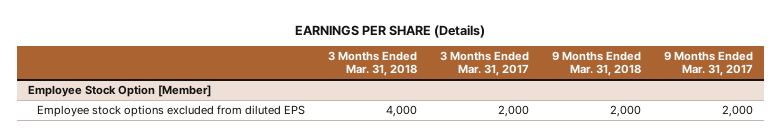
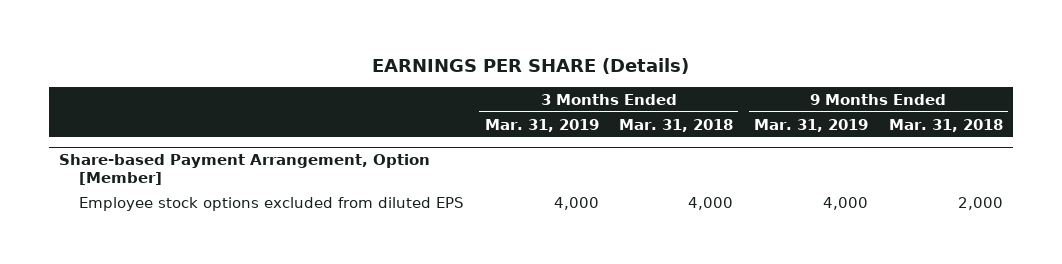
[440,50,530,77] 3 Months Ended Mar. 31, 2017 -> none
[663,50,753,77] 9 Months Ended Mar. 31, 2017 -> none
none -> [484,118,599,132] Mar. 31, 2019
none -> [753,118,868,132] Mar. 31, 2019
[28,84,212,97] Employee Stock Option [Member] -> [59,153,431,185] Share-based Payment Arrangement, Option [Member]

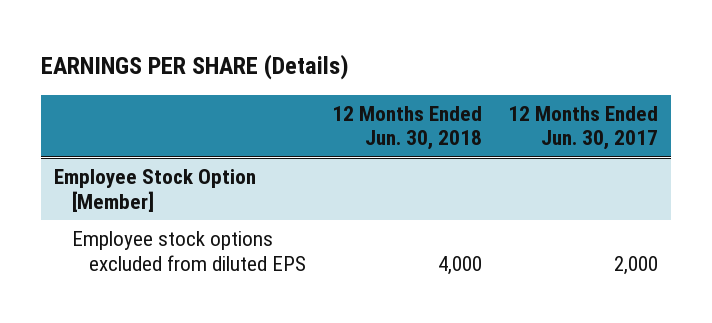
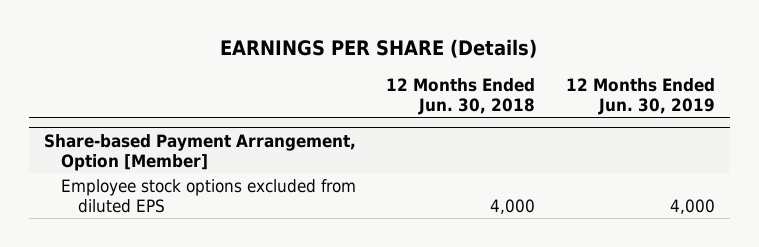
[507,105,658,151] 12 Months Ended Jun. 30, 2017 -> none
none -> [565,78,715,115] 12 Months Ended Jun. 30, 2019
[54,168,257,212] Employee Stock Option [Member] -> [43,133,356,171] Share-based Payment Arrangement, Option [Member]

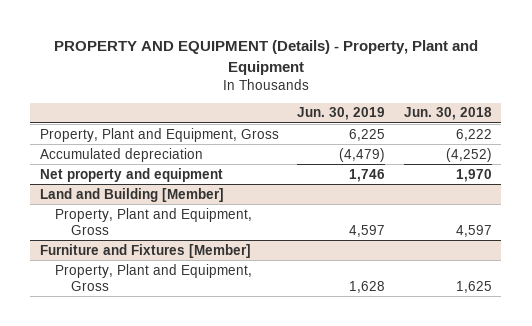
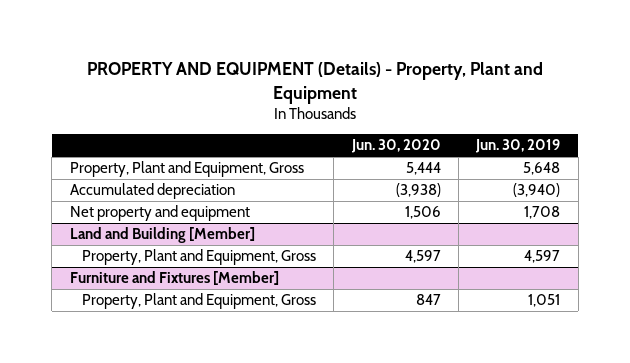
[403,107,492,121] Jun. 30, 2018 -> none
none -> [350,139,441,154] Jun. 30, 2020
[349,128,386,141] 6,225 -> [523,162,561,176] 5,648
[339,147,386,162] (4,479) -> [513,183,561,198] (3,940)
[349,168,386,182] 1,746 -> [524,206,561,220] 1,708
[349,280,386,293] 1,628 -> [528,294,561,308] 1,051

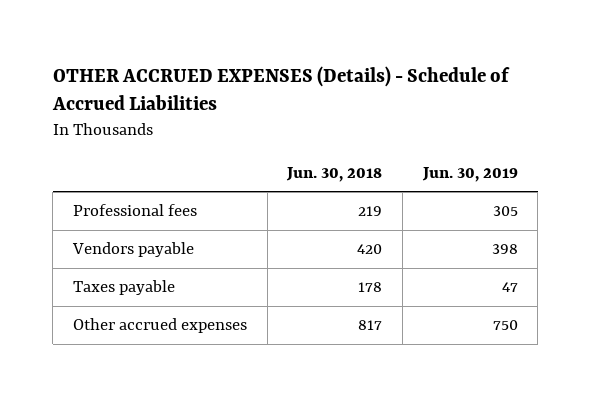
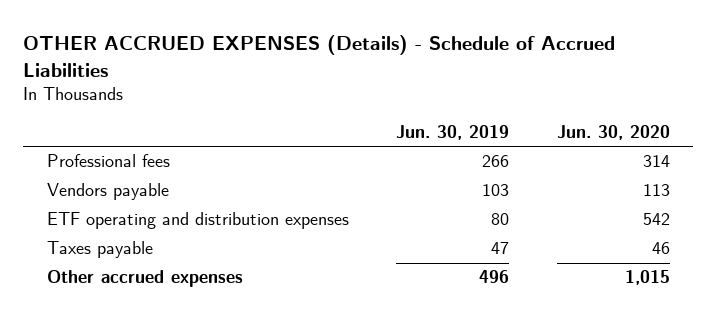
[286,166,383,182] Jun. 30, 2018 -> none
none -> [556,124,670,140] Jun. 30, 2020
[492,206,518,217] 305 -> [482,155,510,168] 266
[491,244,518,255] 398 -> [482,184,510,197] 103
none -> [46,212,349,230] ETF operating and distribution expenses
[492,320,518,331] 750 -> [479,270,510,284] 496

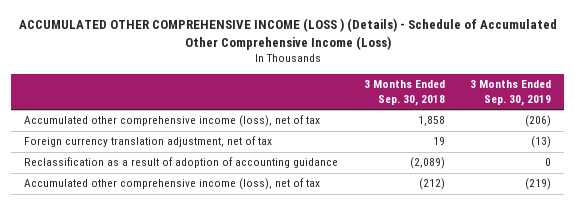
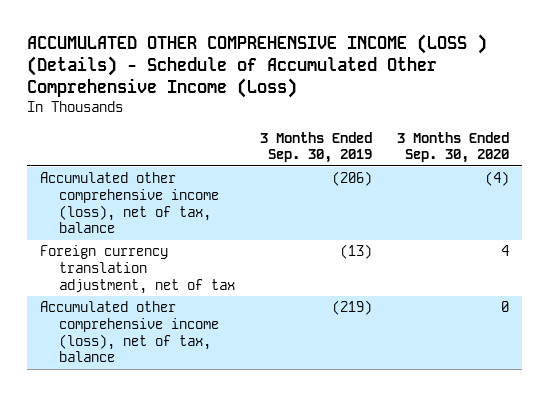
[363,80,445,106] 3 Months Ended Sep. 30, 2018 -> none
none -> [397,131,510,164] 3 Months Ended Sep. 30, 2020
[24,115,321,128] Accumulated other comprehensive income (loss), net of tax -> [40,172,219,234] Accumulated other comprehensive income (loss), net of tax, balance
[24,157,339,169] Reclassification as a result of adoption of accounting guidance -> none
[24,178,321,191] Accumulated other comprehensive income (loss), net of tax -> [40,301,219,363] Accumulated other comprehensive income (loss), net of tax, balance

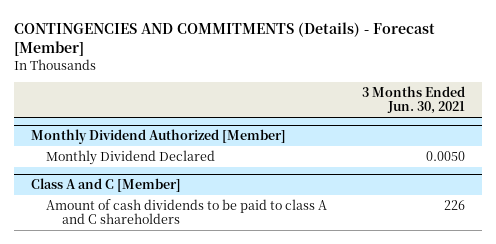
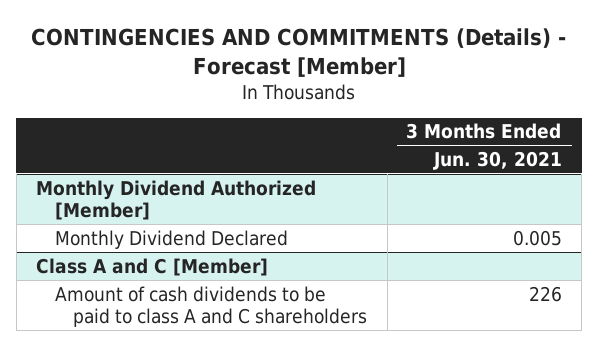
[425,150,465,161] 0.0050 -> [512,229,562,246] 0.005

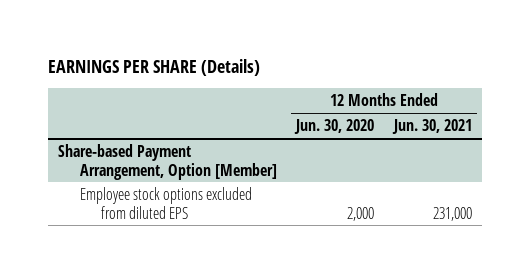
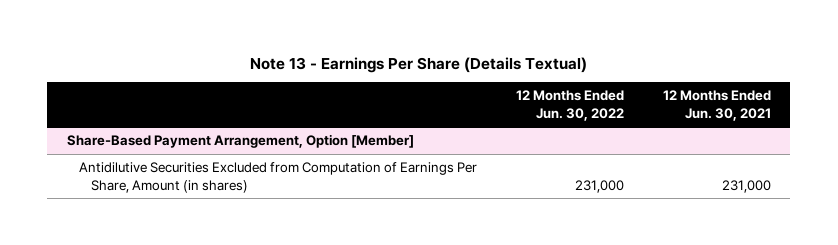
[48,58,261,76] EARNINGS PER SHARE (Details) -> [249,56,587,73] Note 13 - Earnings Per Share (Details Textual)
[294,119,375,135] Jun. 30, 2020 -> none
none -> [515,90,624,121] 12 Months Ended Jun. 30, 2022
[58,144,277,180] Share-based Payment Arrangement, Option [Member] -> [66,134,414,149] Share-Based Payment Arrangement, Option [Member]
[79,187,252,219] Employee stock options excluded from diluted EPS -> [78,162,477,193] Antidilutive Securities Excluded from Computation of Earnings Per Share, Amount (in shares)

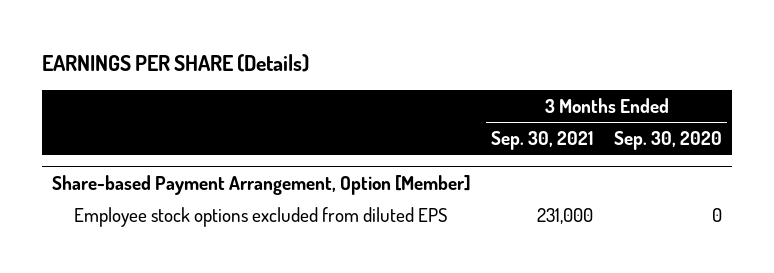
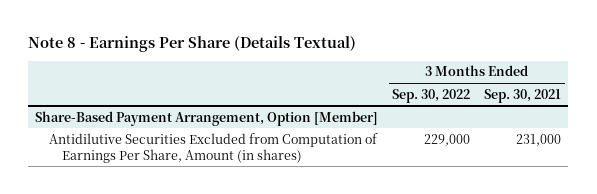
[41,53,309,72] EARNINGS PER SHARE (Details) -> [28,36,357,53] Note 8 - Earnings Per Share (Details Textual)
[613,131,722,151] Sep. 30, 2020 -> none
none -> [392,88,471,103] Sep. 30, 2022
[51,174,471,195] Share-based Payment Arrangement, Option [Member] -> [35,110,379,126] Share-Based Payment Arrangement, Option [Member]
[73,207,448,228] Employee stock options excluded from diluted EPS -> [48,132,378,163] Antidilutive Securities Excluded from Computation of Earnings Per Share, Amount (in shares)

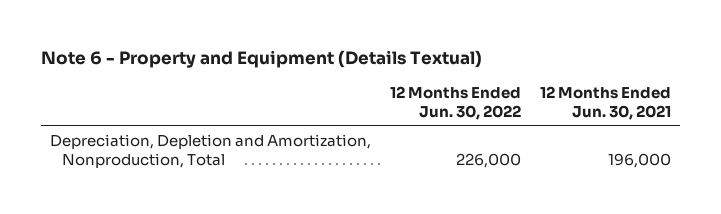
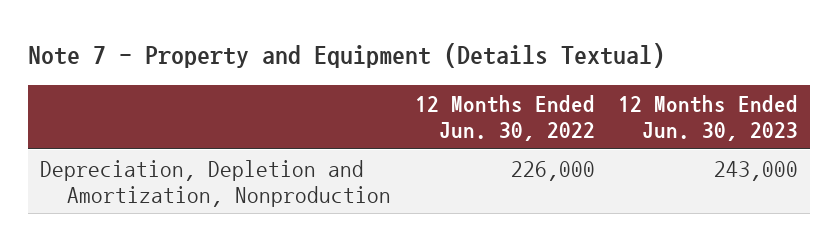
[41,50,483,69] Note 6 - Property and Equipment (Details Textual) -> [28,42,666,68] Note 7 - Property and Equipment (Details Textual)
[539,86,671,121] 12 Months Ended Jun. 30, 2021 -> none
none -> [617,95,798,142] 12 Months Ended Jun. 30, 2023
[50,134,372,169] Depreciation, Depletion and Amortization, Nonproduction, Total -> [39,159,392,208] Depreciation, Depletion and Amortization, Nonproduction

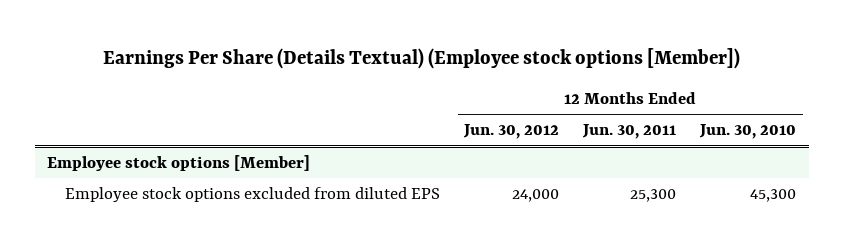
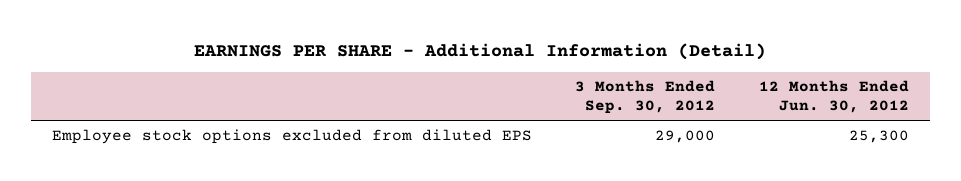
[102,48,740,70] Earnings Per Share (Details Textual) (Employee stock options [Member]) -> [194,42,767,60] EARNINGS PER SHARE - Additional Information (Detail)
[582,124,677,140] Jun. 30, 2011 -> none
[699,124,797,140] Jun. 30, 2010 -> none
none -> [575,79,716,115] 3 Months Ended Sep. 30, 2012
[47,155,311,172] Employee stock options [Member] -> none
[512,189,560,203] 24,000 -> [848,130,909,144] 25,300

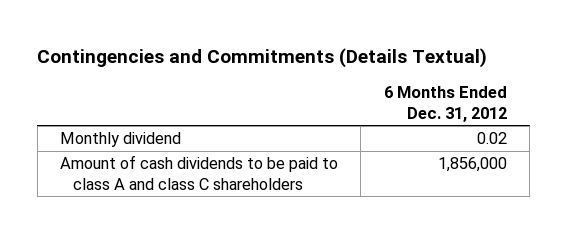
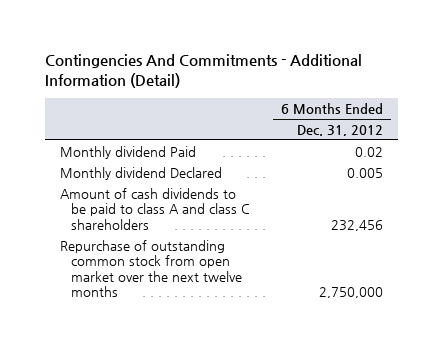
[37,48,488,69] Contingencies and Commitments (Details Textual) -> [44,54,362,89] Contingencies And Commitments - Additional Information (Detail)
none -> [60,145,197,159] Monthly dividend Paid
[60,132,182,148] Monthly dividend -> [60,166,223,180] Monthly dividend Declared
[476,132,507,145] 0.02 -> [347,167,384,178] 0.005
[437,157,507,173] 1,856,000 -> [331,219,384,231] 232,456
none -> [60,239,243,298] Repurchase of outstanding common stock from open market over the next twelve months

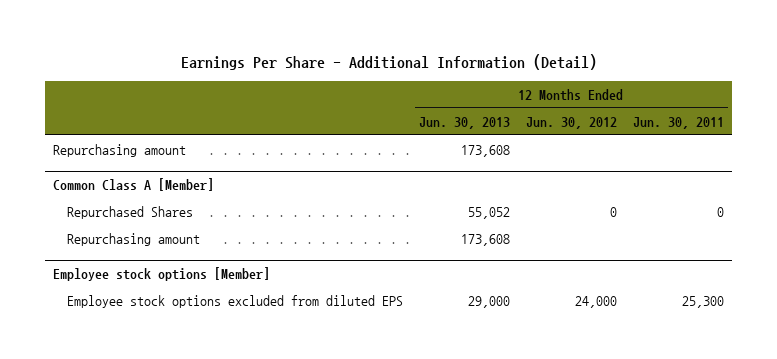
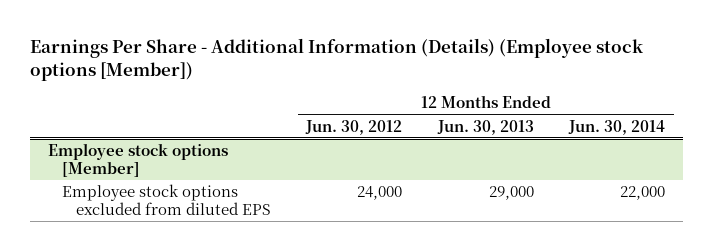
[180,54,597,71] Earnings Per Share - Additional Information (Detail) -> [30,38,644,82] Earnings Per Share - Additional Information (Details) (Employee stock options [Member])
[632,116,724,129] Jun. 30, 2011 -> none
none -> [567,119,665,135] Jun. 30, 2014
[53,143,187,157] Repurchasing amount -> none
[53,178,215,192] Common Class A [Member] -> none
[66,205,193,219] Repurchased Shares -> none
[66,232,200,246] Repurchasing amount -> none

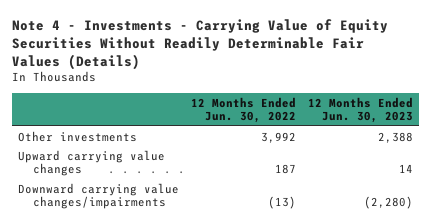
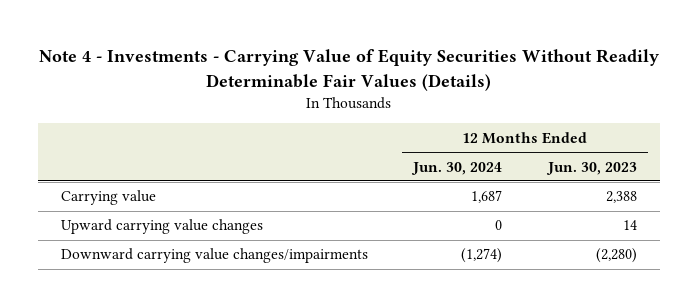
[190,96,296,124] 12 Months Ended Jun. 30, 2022 -> none
none -> [411,161,503,175] Jun. 30, 2024
[17,130,137,142] Other investments -> [60,190,156,206] Carrying value

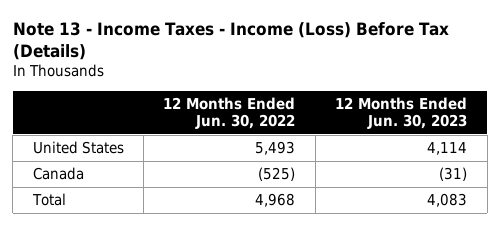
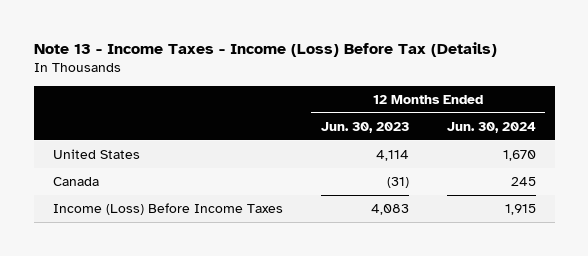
[163,97,296,129] 12 Months Ended Jun. 30, 2022 -> none
none -> [446,121,536,133] Jun. 30, 2024
[31,193,66,207] Total -> [52,203,283,216] Income (Loss) Before Income Taxes

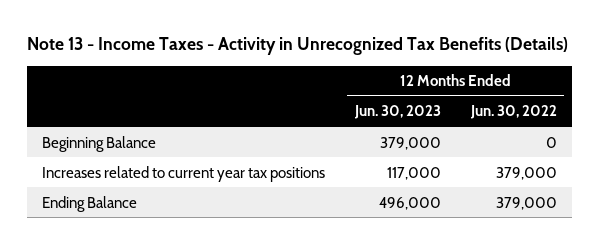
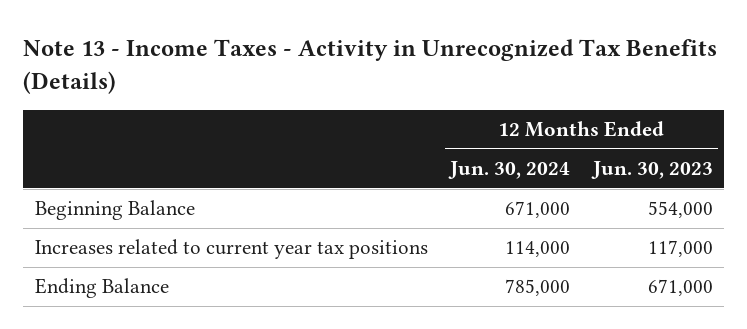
[469,105,557,120] Jun. 30, 2022 -> none
none -> [448,161,571,180] Jun. 30, 2024
[379,136,441,150] 379,000 -> [647,201,713,219] 554,000
[378,196,441,210] 496,000 -> [647,279,713,297] 671,000

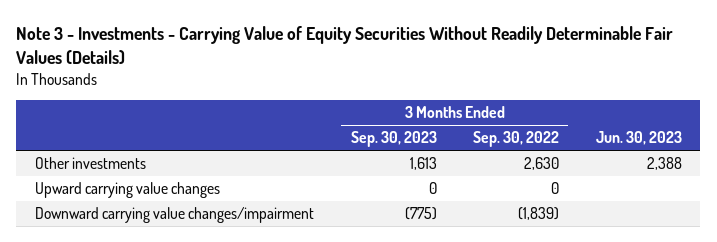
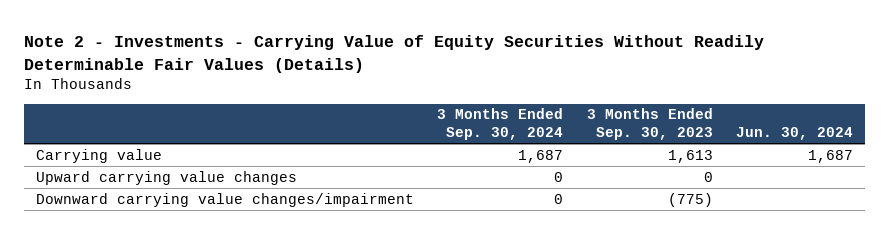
[16,26,674,65] Note 3 - Investments - Carrying Value of Equity Securities Without Readily Determinable Fair Values (Details) -> [24,34,765,73] Note 2 - Investments - Carrying Value of Equity Securities Without Readily Determinable Fair Values (Details)
[473,131,560,148] Sep. 30, 2022 -> none
[595,131,682,146] Jun. 30, 2023 -> none
none -> [437,108,564,141] 3 Months Ended Sep. 30, 2024
none -> [735,127,853,141] Jun. 30, 2024
[34,157,146,170] Other investments -> [36,148,163,163] Carrying value

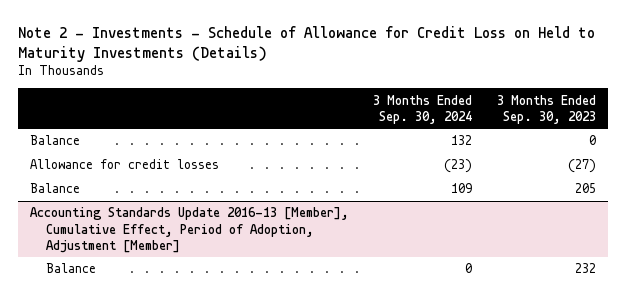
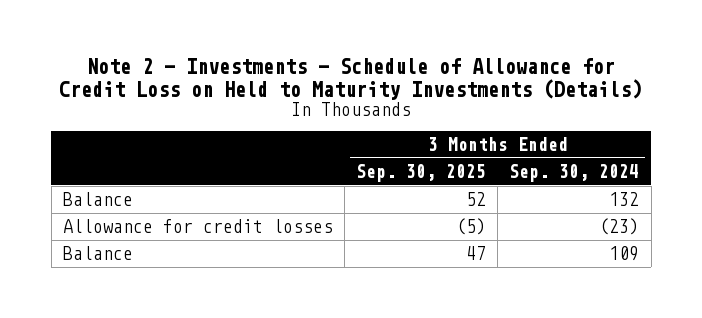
[496,94,596,124] 3 Months Ended Sep. 30, 2023 -> none
none -> [356,163,487,182] Sep. 30, 2025
[30,207,350,253] Accounting Standards Update 2016-13 [Member], Cumulative Effect, Period of Adoption, Adjustment [Member] -> none
[45,263,96,274] Balance -> none

